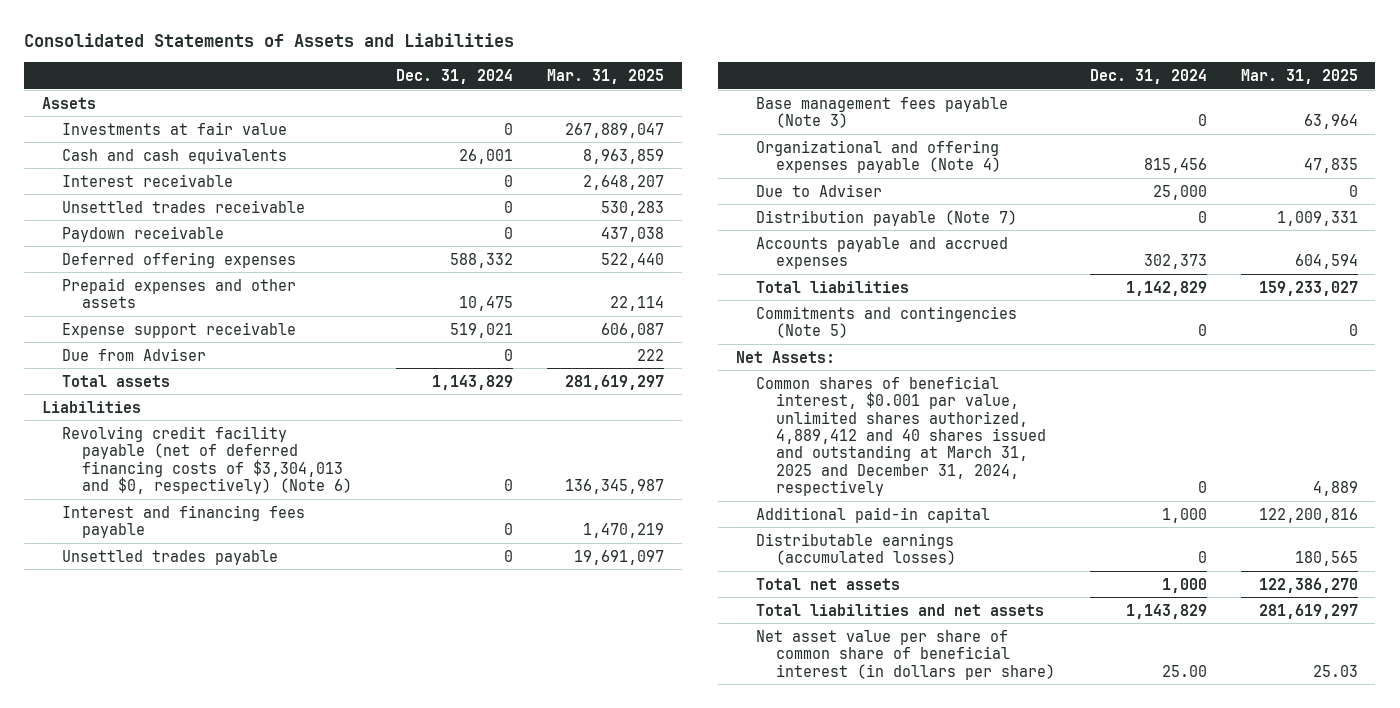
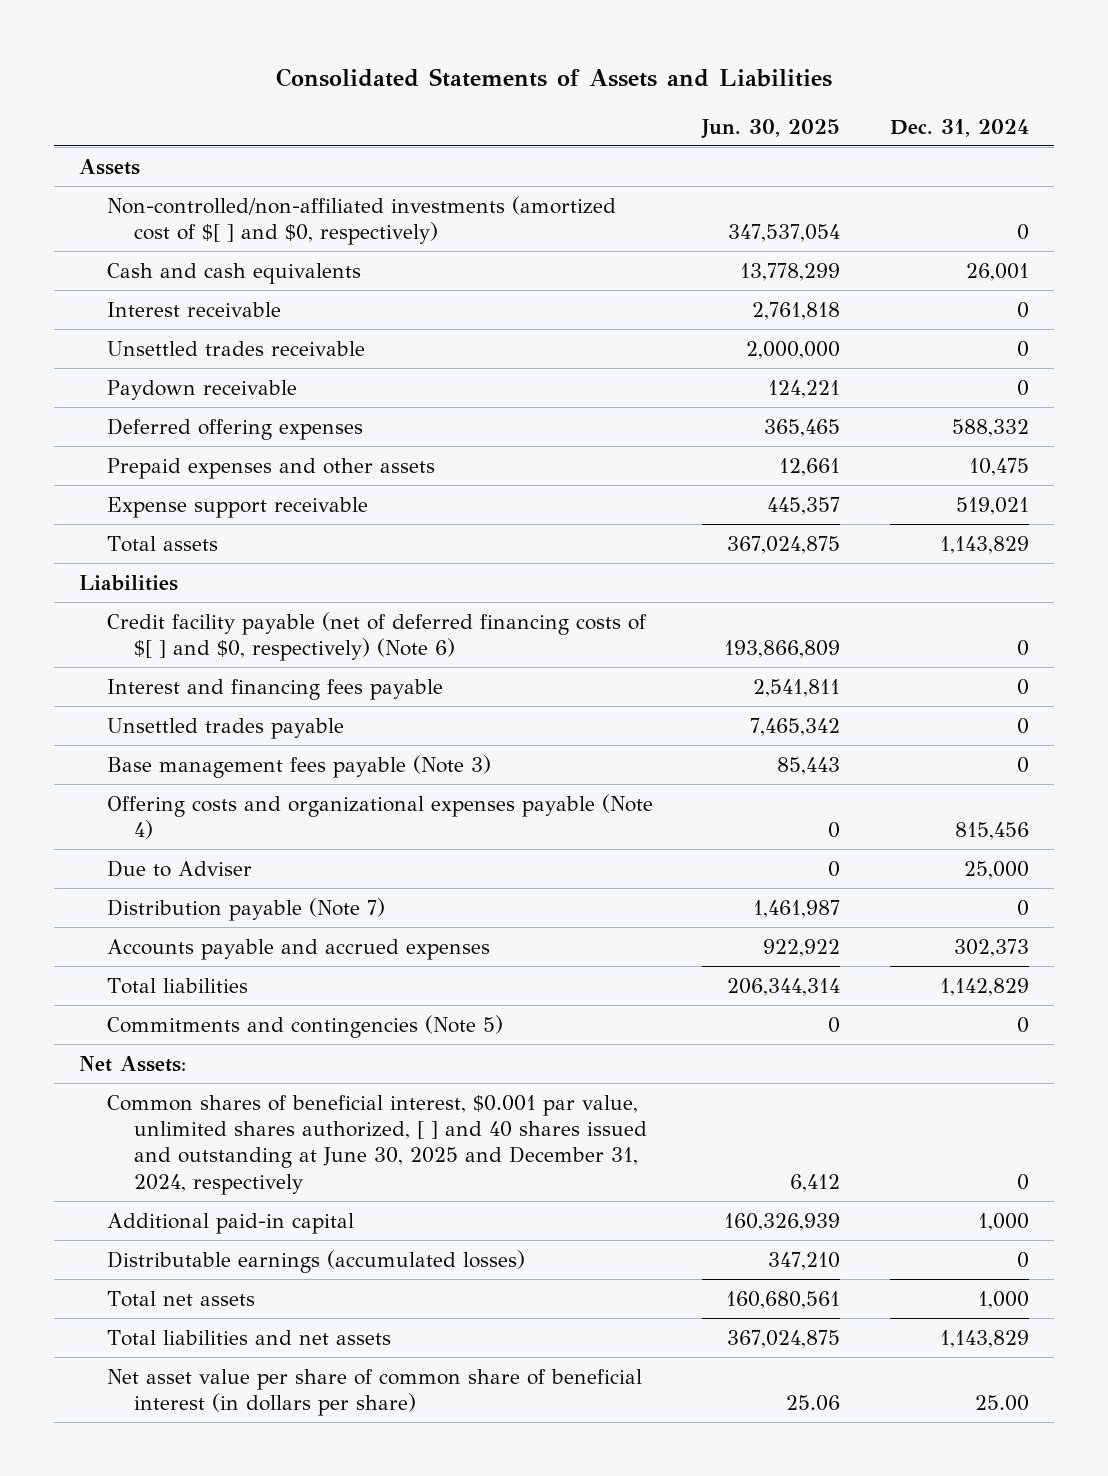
[547,68,665,84] Mar. 31, 2025 -> none
none -> [701,118,841,139] Jun. 30, 2025
[61,121,287,135] Investments at fair value -> [106,195,616,245] Non-controlled/non-affiliated investments (amortized cost of $[ ] and $0, respectively)
[61,347,206,361] Due from Adviser -> none
[61,425,353,495] Revolving credit facility payable (net of deferred financing costs of $3,304,013 and $0, respectively) (Note 6) -> [106,611,647,661] Credit facility payable (net of deferred financing costs of $[ ] and $0, respectively) (Note 6)
[755,139,1002,174] Organizational and offering expenses payable (Note 4) -> [106,793,653,839] Offering costs and organizational expenses payable (Note 4)
[755,375,1047,497] Common shares of beneficial interest, $0.001 par value, unlimited shares authorized, 4,889,412 and 40 shares issued and outstanding at March 31, 2025 and December 31, 2024, respectively -> [106,1094,648,1195] Common shares of beneficial interest, $0.001 par value, unlimited shares authorized, [ ] and 40 shares issued and outstanding at June 30, 2025 and December 31, 2024, respectively

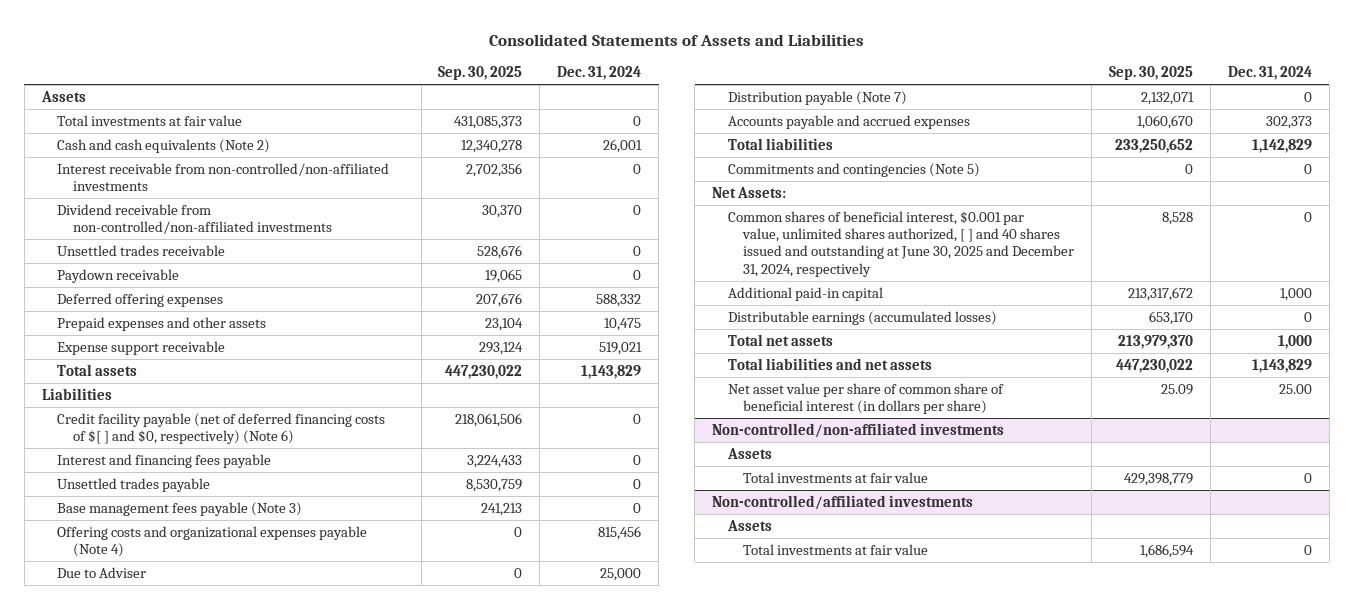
[701,118,841,139] Jun. 30, 2025 -> none
none -> [438,66,523,81] Sep. 30, 2025
[106,195,616,245] Non-controlled/non-affiliated investments (amortized cost of $[ ] and $0, respectively) -> [57,114,243,126] Total investments at fair value
[106,262,361,284] Cash and cash equivalents -> [57,138,271,153] Cash and cash equivalents (Note 2)
[106,301,281,317] Interest receivable -> [57,162,390,191] Interest receivable from non-controlled/non-affiliated investments
none -> [57,203,332,234] Dividend receivable from non-controlled/non-affiliated investments
none -> [712,422,1005,438] Non-controlled/non-affiliated investments
none -> [726,447,772,459] Assets
none -> [742,471,928,483] Total investments at fair value
none -> [712,494,974,510] Non-controlled/affiliated investments
none -> [726,519,772,531] Assets
none -> [742,543,928,555] Total investments at fair value

